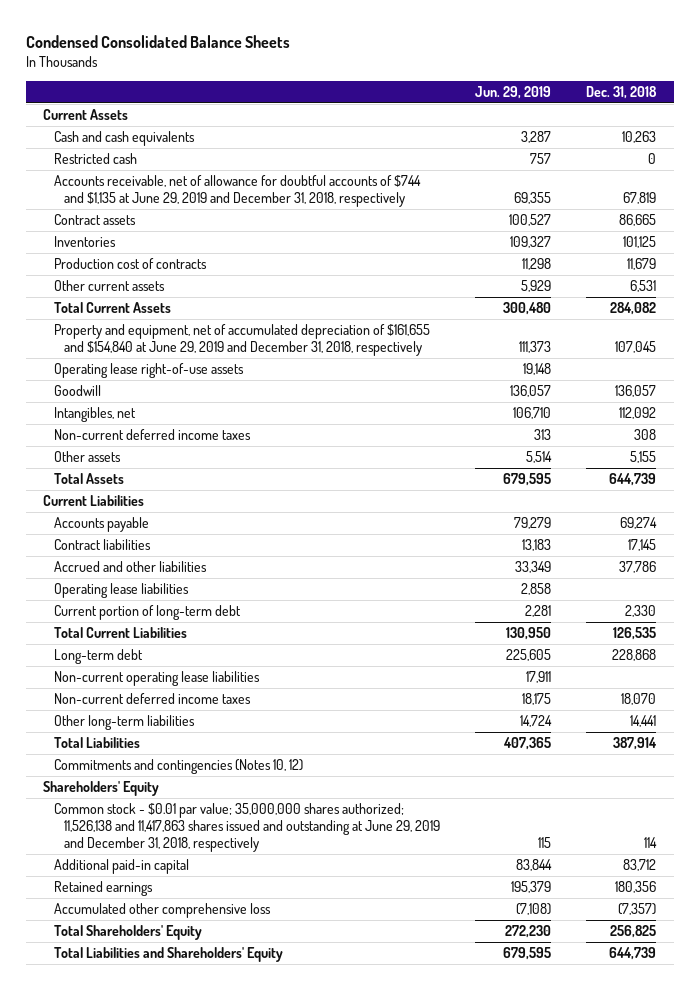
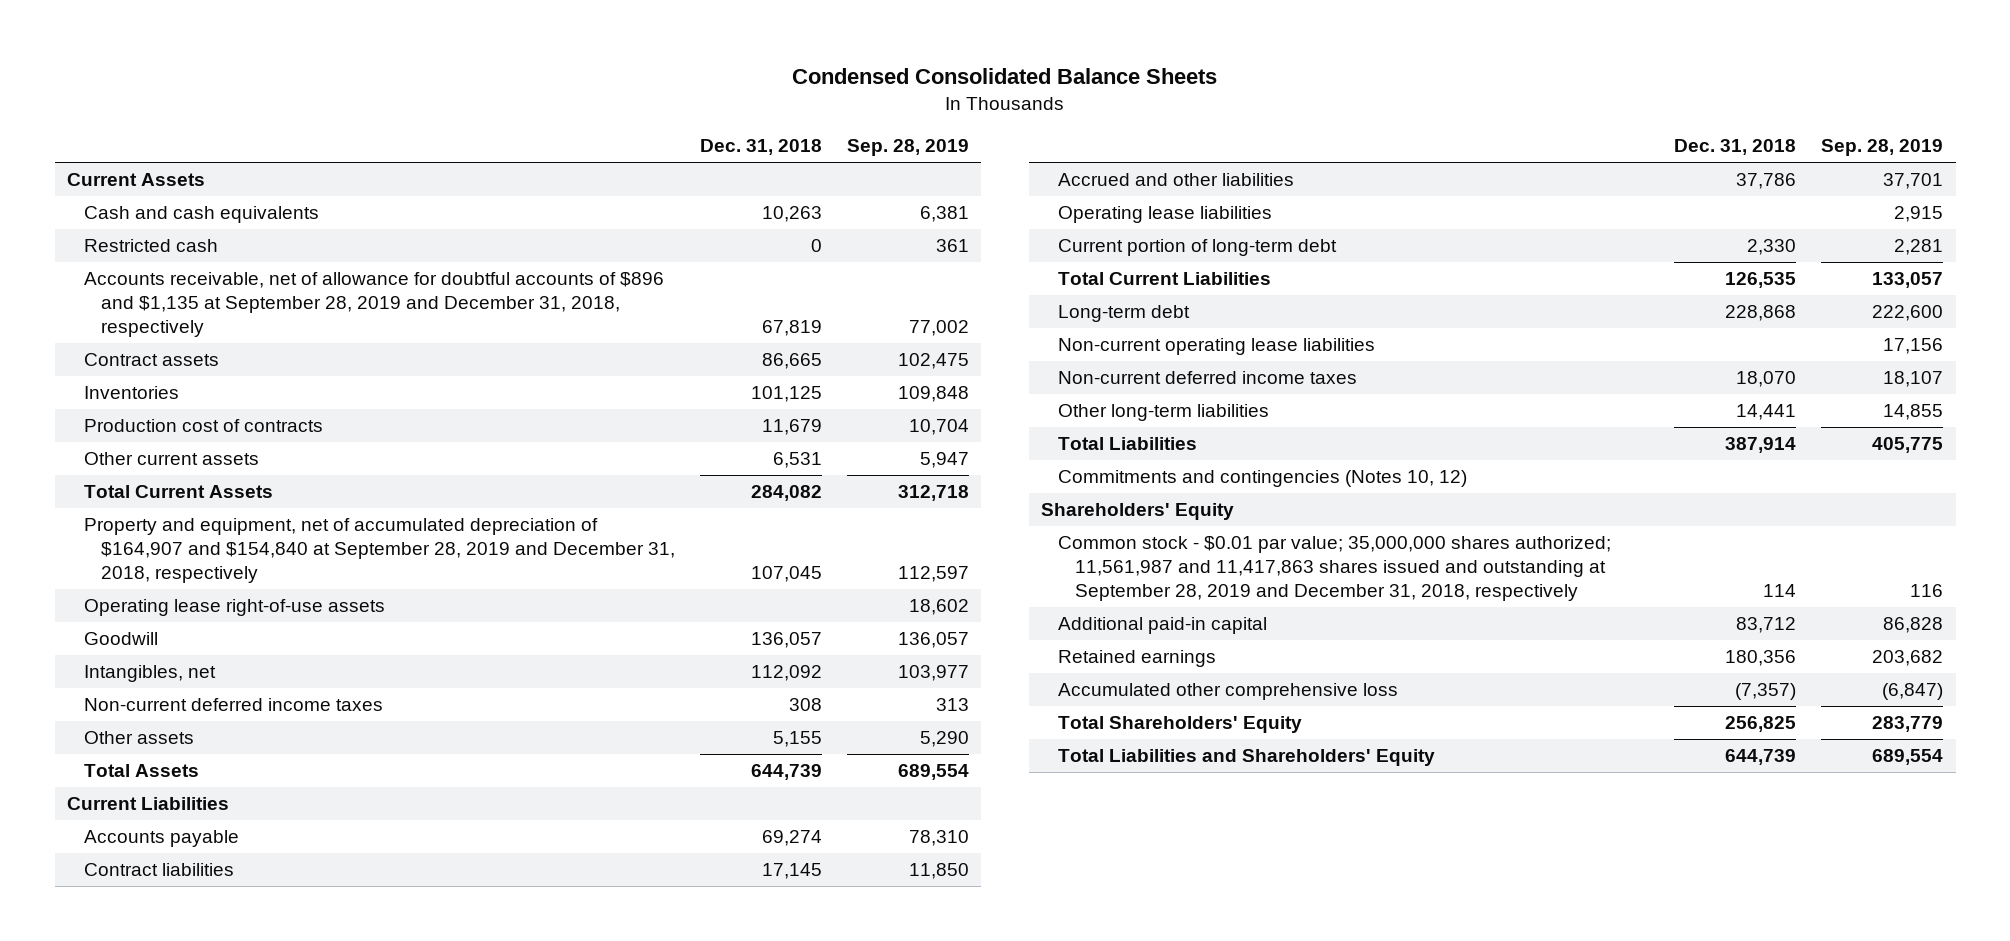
[475,85,552,99] Jun. 29, 2019 -> none
none -> [846,138,969,156] Sep. 28, 2019
[53,175,421,208] Accounts receivable, net of allowance for doubtful accounts of $744 and $1,135 at June 29, 2019 and December 31, 2018, respectively -> [84,272,665,337] Accounts receivable, net of allowance for doubtful accounts of $896 and $1,135 at September 28, 2019 and December 31, 2018, respectively
[53,324,430,357] Property and equipment, net of accumulated depreciation of $161,655 and $154,840 at June 29, 2019 and December 31, 2018, respectively -> [84,518,676,583] Property and equipment, net of accumulated depreciation of $164,907 and $154,840 at September 28, 2019 and December 31, 2018, respectively
[53,803,441,853] Common stock - $0.01 par value; 35,000,000 shares authorized; 11,526,138 and 11,417,863 shares issued and outstanding at June 29, 2019 and December 31, 2018, respectively -> [1058,536,1612,601] Common stock - $0.01 par value; 35,000,000 shares authorized; 11,561,987 and 11,417,863 shares issued and outstanding at September 28, 2019 and December 31, 2018, respectively

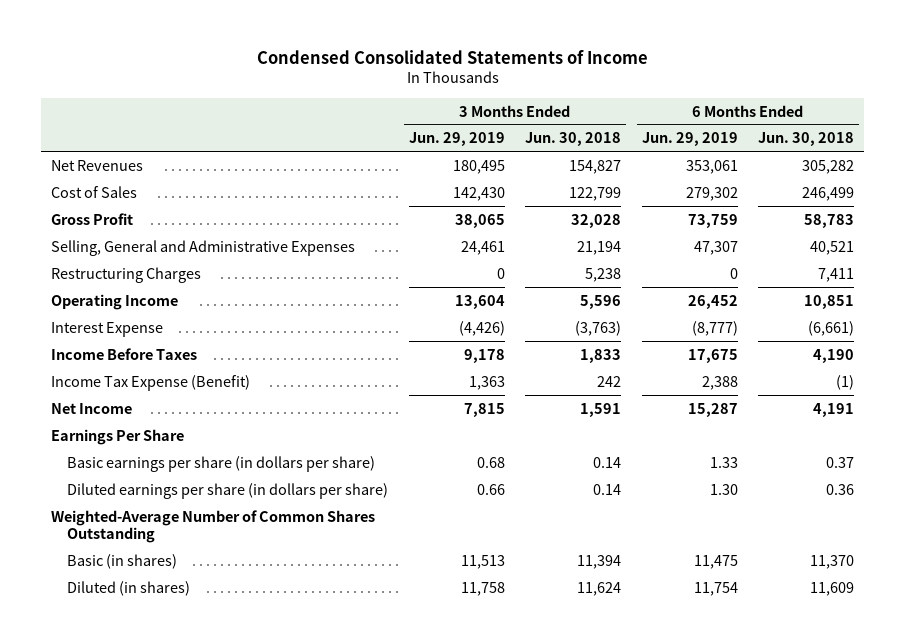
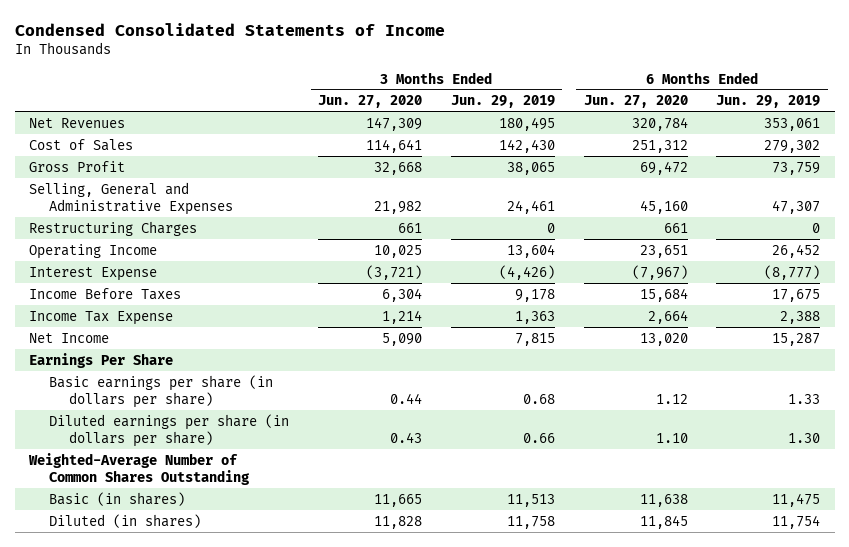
[525,132,622,147] Jun. 30, 2018 -> none
[758,132,855,147] Jun. 30, 2018 -> none
none -> [317,95,422,109] Jun. 27, 2020
none -> [583,95,688,109] Jun. 27, 2020
[51,374,251,391] Income Tax Expense (Benefit) -> [29,310,174,325] Income Tax Expense

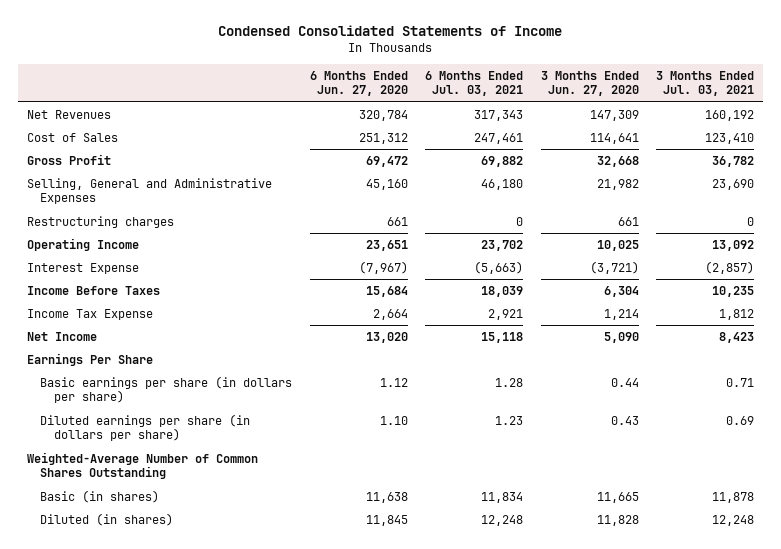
[450,95,555,109] Jun. 29, 2019 -> none
[716,95,821,109] Jun. 29, 2019 -> none
none -> [425,70,524,97] 6 Months Ended Jul. 03, 2021
none -> [655,70,754,97] 3 Months Ended Jul. 03, 2021
[29,220,198,236] Restructuring Charges -> [26,215,174,228] Restructuring charges

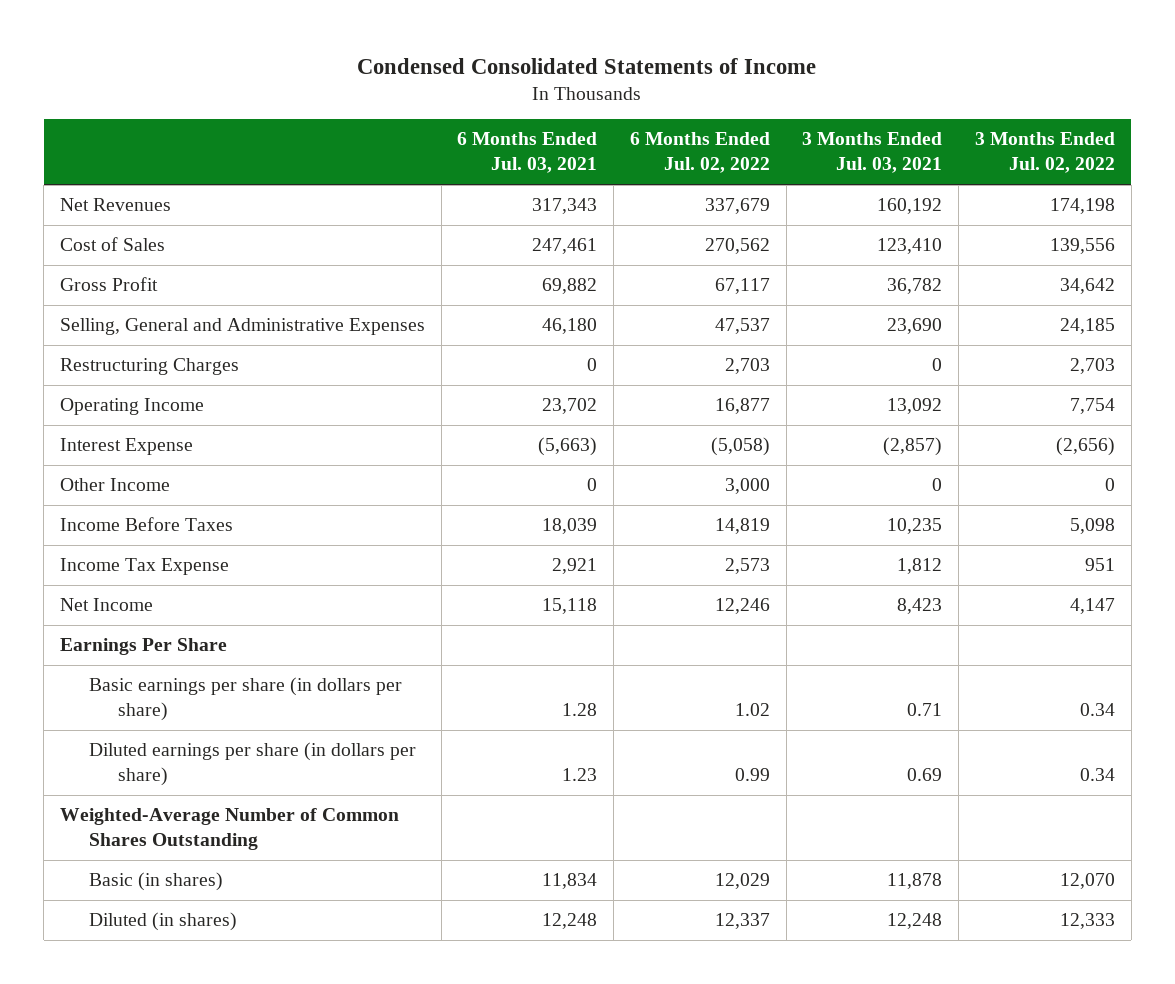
[309,70,408,97] 6 Months Ended Jun. 27, 2020 -> none
[540,70,639,97] 3 Months Ended Jun. 27, 2020 -> none
none -> [629,132,770,174] 6 Months Ended Jul. 02, 2022
none -> [974,132,1115,174] 3 Months Ended Jul. 02, 2022
[26,215,174,228] Restructuring charges -> [59,358,239,376] Restructuring Charges
none -> [59,478,170,492] Other Income

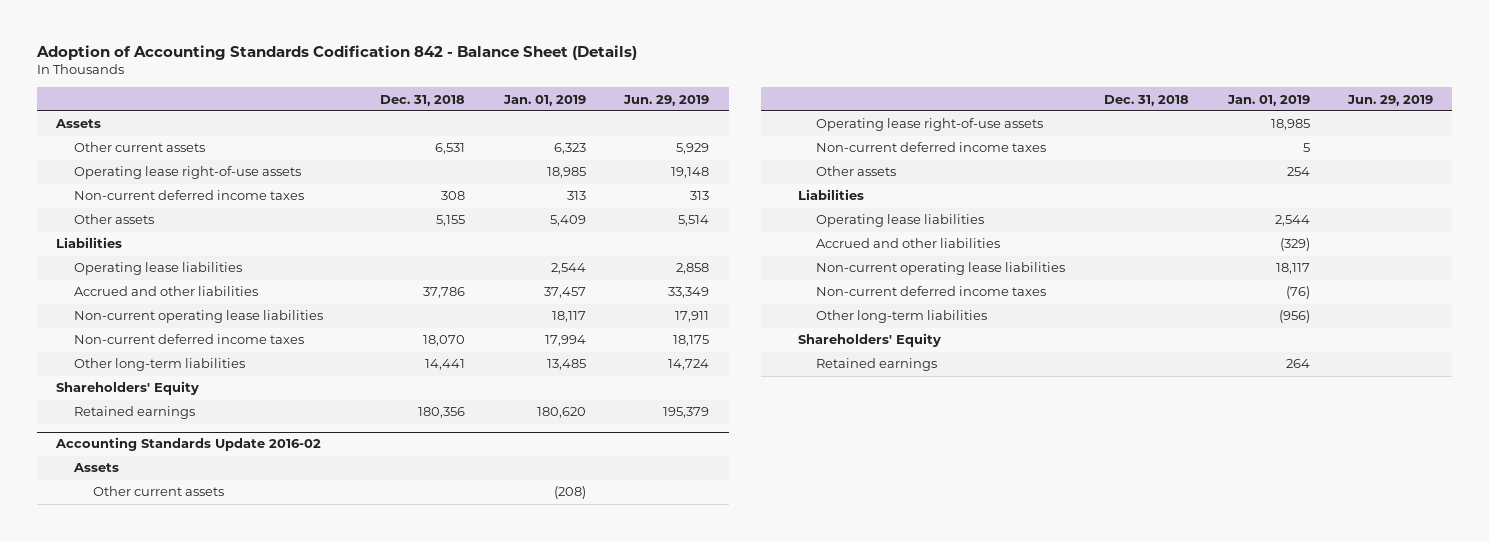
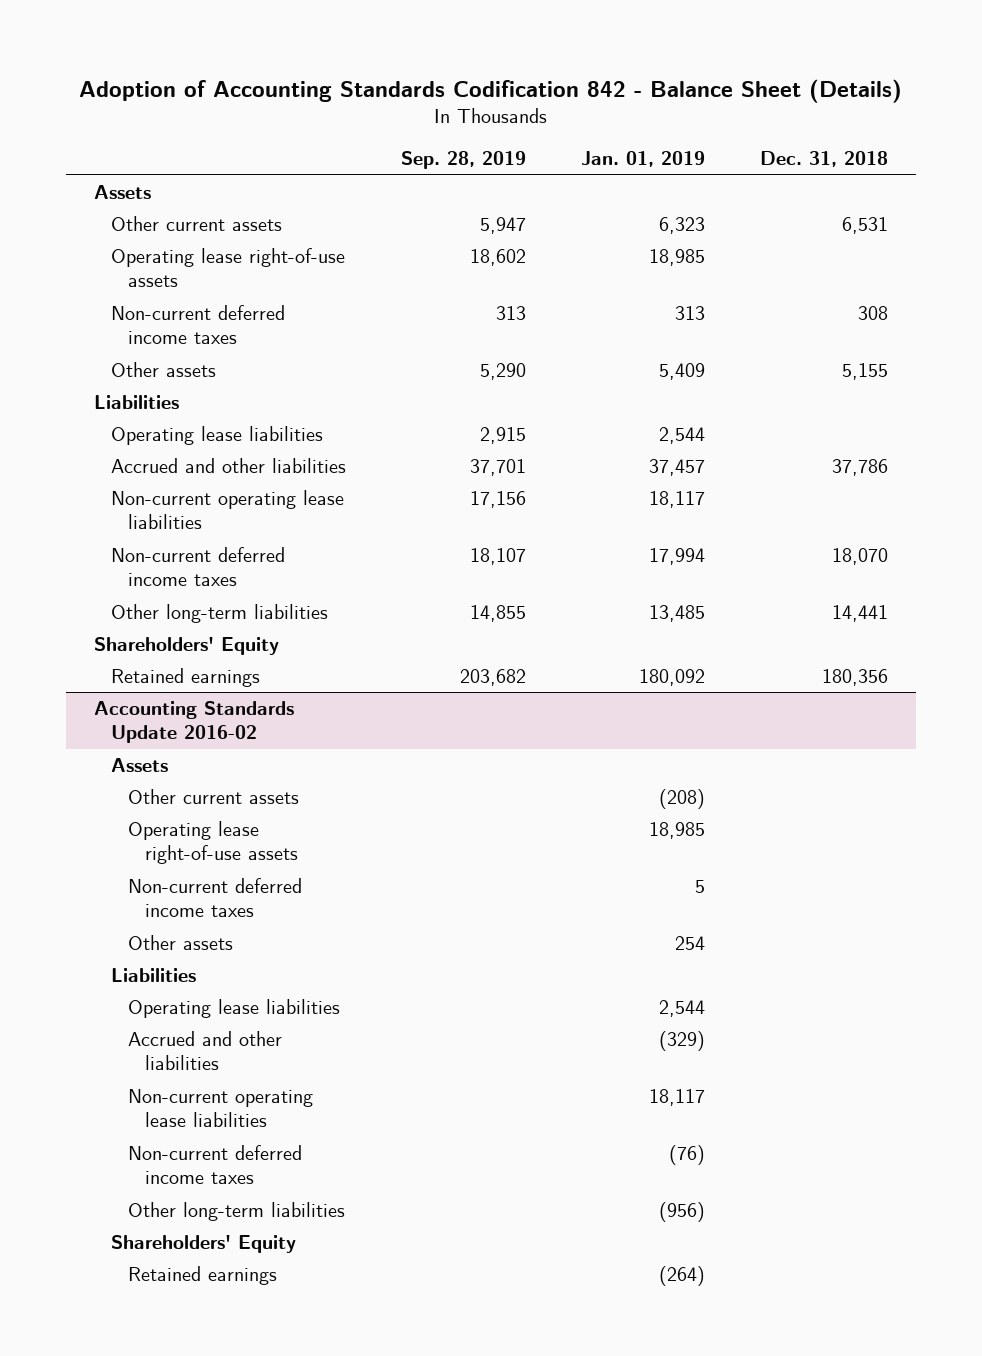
[623,94,710,106] Jun. 29, 2019 -> none
none -> [401,151,527,170] Sep. 28, 2019
[536,407,586,419] 180,620 -> [639,668,706,686] 180,092
[1285,359,1310,369] 264 -> [659,1265,706,1286] (264)

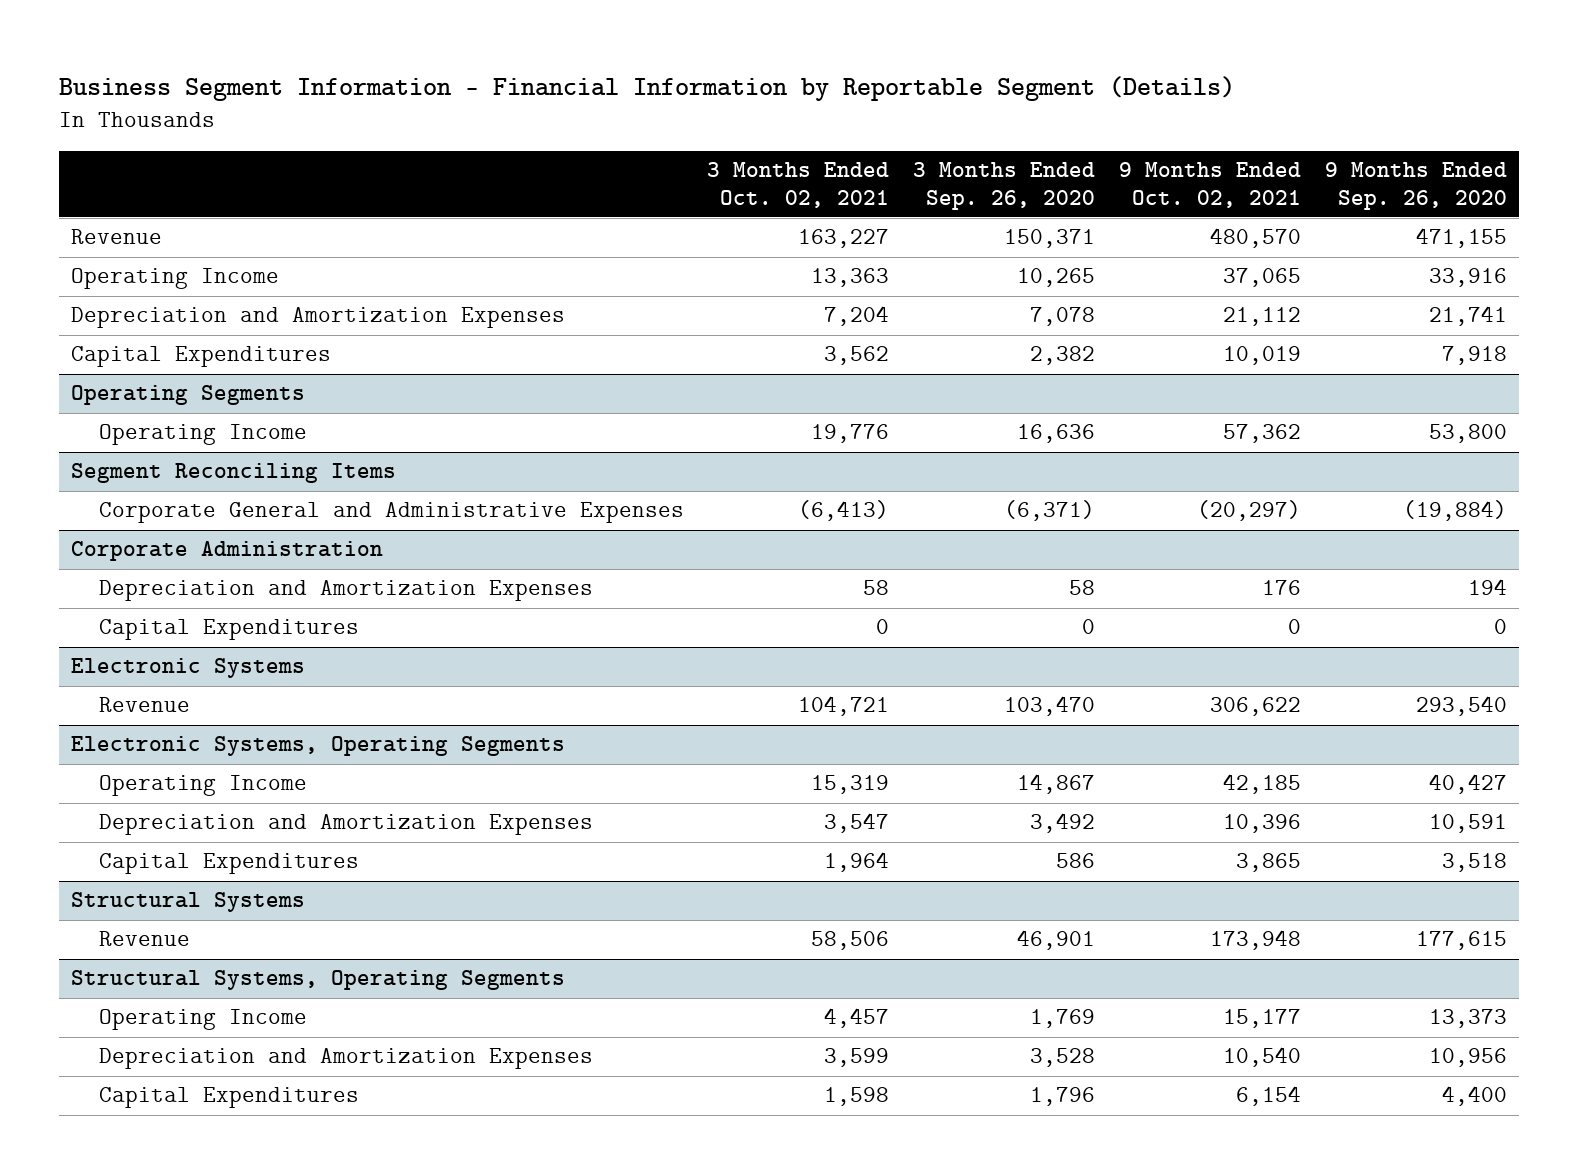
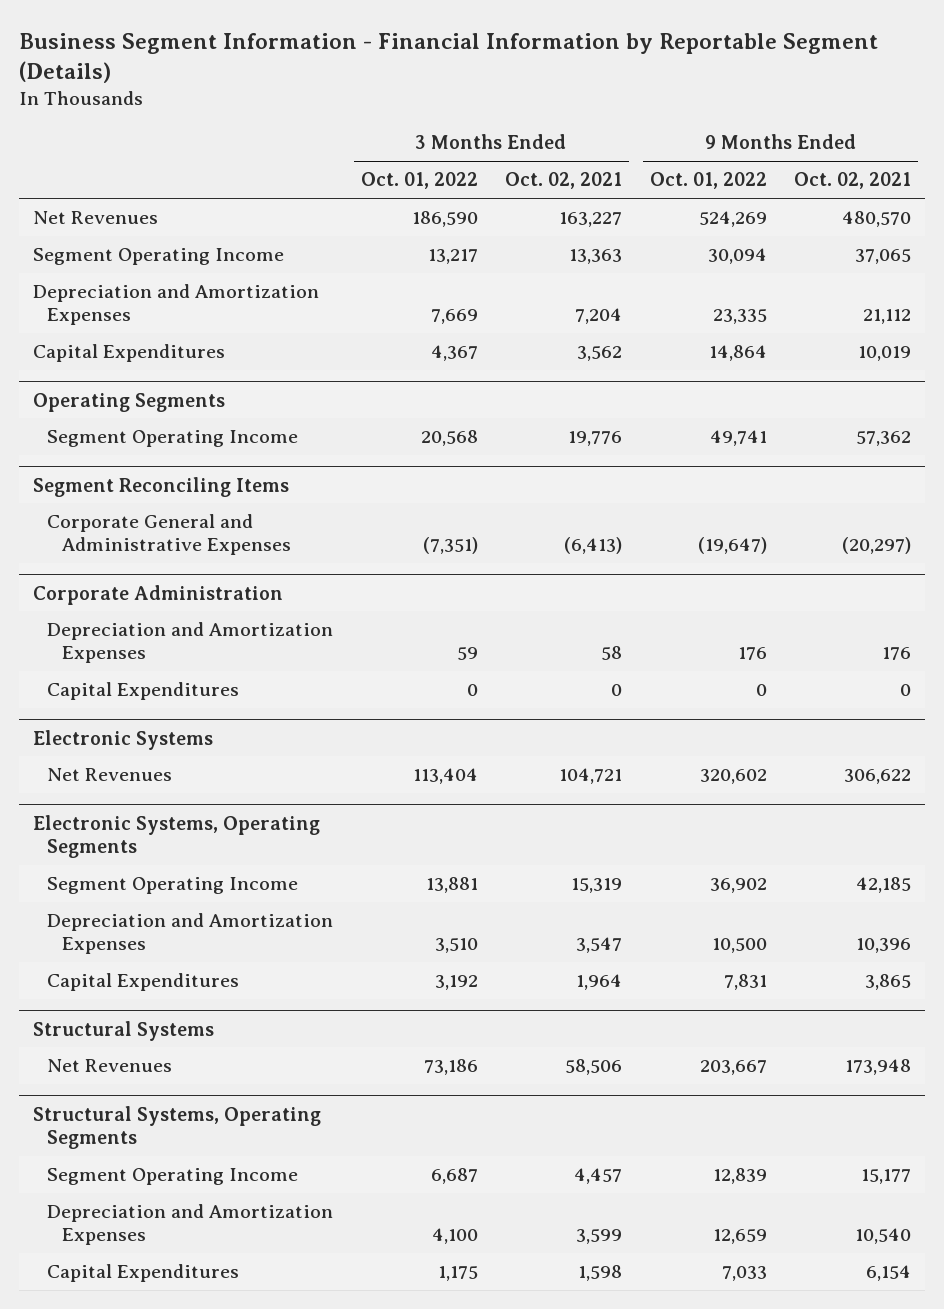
[913,162,1096,210] 3 Months Ended Sep. 26, 2020 -> none
[1324,162,1507,210] 9 Months Ended Sep. 26, 2020 -> none
none -> [360,172,478,190] Oct. 01, 2022
none -> [649,172,767,190] Oct. 01, 2022
[70,229,162,245] Revenue -> [32,211,158,225] Net Revenues
[70,268,279,290] Operating Income -> [32,248,284,266] Segment Operating Income
[98,424,307,446] Operating Income -> [47,430,299,448] Segment Operating Income
[98,697,190,713] Revenue -> [47,768,173,782] Net Revenues
[98,775,307,797] Operating Income -> [47,877,299,895] Segment Operating Income
[98,931,190,947] Revenue -> [47,1059,173,1073] Net Revenues
[98,1009,307,1031] Operating Income -> [47,1168,299,1186] Segment Operating Income

